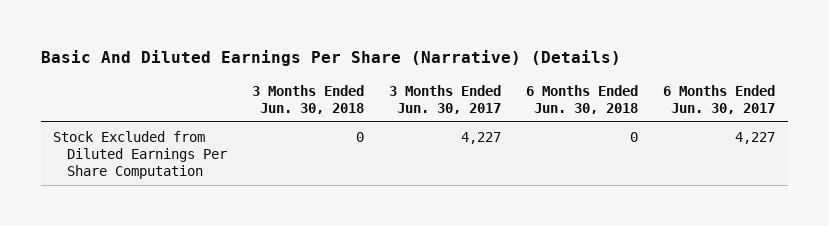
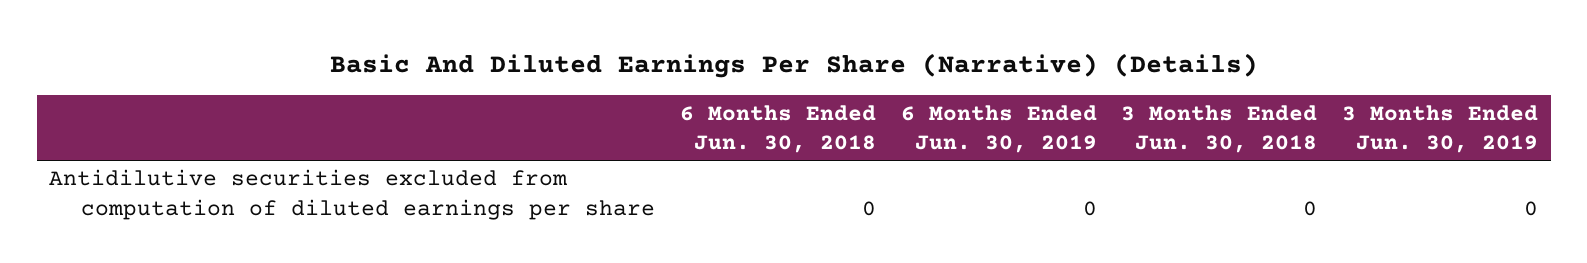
[389,84,502,114] 3 Months Ended Jun. 30, 2017 -> none
[663,84,776,114] 6 Months Ended Jun. 30, 2017 -> none
none -> [900,104,1097,154] 6 Months Ended Jun. 30, 2019
none -> [1342,104,1539,154] 3 Months Ended Jun. 30, 2019
[53,131,228,180] Stock Excluded from Diluted Earnings Per Share Computation -> [49,169,656,220] Antidilutive securities excluded from computation of diluted earnings per share

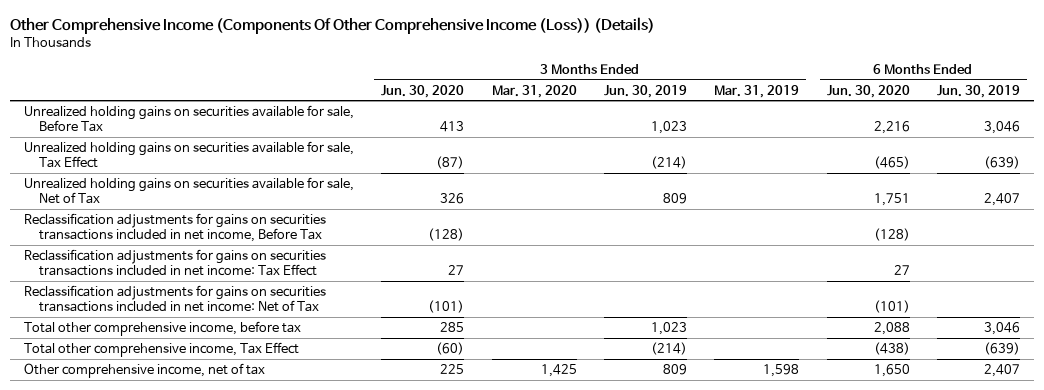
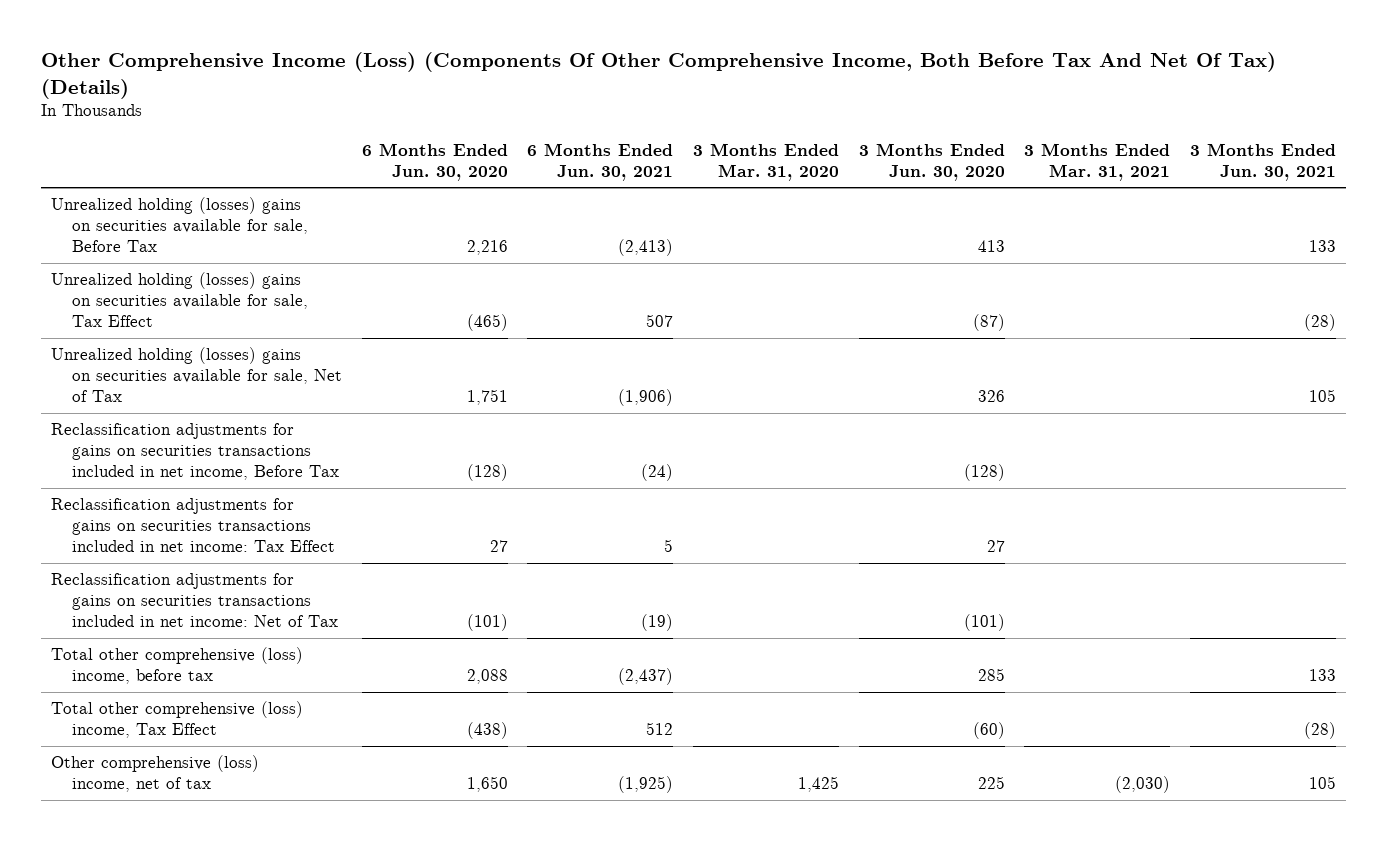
[10,16,656,34] Other Comprehensive Income (Components Of Other Comprehensive Income (Loss)) (Details) -> [40,52,1276,99] Other Comprehensive Income (Loss) (Components Of Other Comprehensive Income, Both Before Tax And Net Of Tax) (Details)
[603,84,687,98] Jun. 30, 2019 -> none
[714,84,800,98] Mar. 31, 2019 -> none
[936,84,1020,98] Jun. 30, 2019 -> none
none -> [527,142,674,181] 6 Months Ended Jun. 30, 2021
none -> [1024,142,1171,181] 3 Months Ended Mar. 31, 2021
none -> [1189,142,1336,181] 3 Months Ended Jun. 30, 2021
[24,104,355,133] Unrealized holding gains on securities available for sale, Before Tax -> [50,197,309,253] Unrealized holding (losses) gains on securities available for sale, Before Tax
[24,140,355,169] Unrealized holding gains on securities available for sale, Tax Effect -> [50,272,309,328] Unrealized holding (losses) gains on securities available for sale, Tax Effect
[24,176,355,205] Unrealized holding gains on securities available for sale, Net of Tax -> [50,347,343,403] Unrealized holding (losses) gains on securities available for sale, Net of Tax
[24,320,302,336] Total other comprehensive income, before tax -> [50,647,303,685] Total other comprehensive (loss) income, before tax
[24,341,300,357] Total other comprehensive income, Tax Effect -> [50,701,303,739] Total other comprehensive (loss) income, Tax Effect
[24,362,266,378] Other comprehensive income, net of tax -> [50,755,259,793] Other comprehensive (loss) income, net of tax

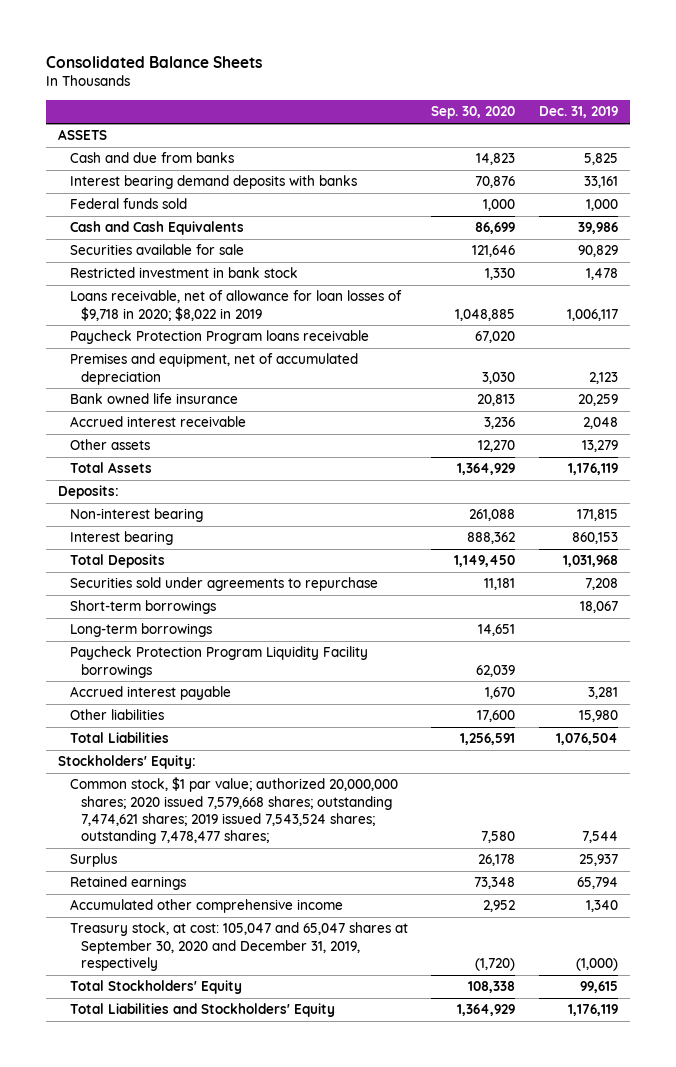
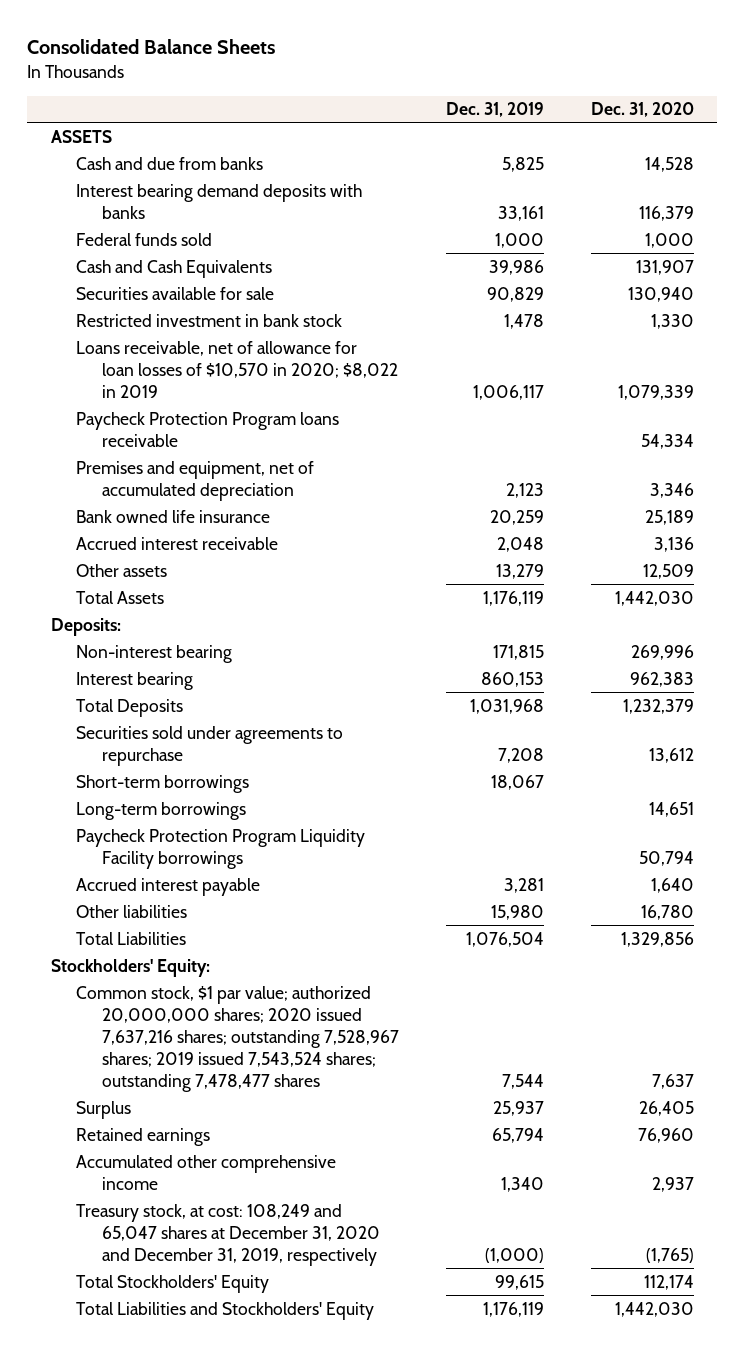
[431,106,516,120] Sep. 30, 2020 -> none
none -> [590,102,694,118] Dec. 31, 2020
[69,290,402,321] Loans receivable, net of allowance for loan losses of $9,718 in 2020; $8,022 in 2019 -> [76,340,398,398] Loans receivable, net of allowance for loan losses of $10,570 in 2020; $8,022 in 2019
[69,777,398,845] Common stock, $1 par value; authorized 20,000,000 shares; 2020 issued 7,579,668 shares; outstanding 7,474,621 shares; 2019 issued 7,543,524 shares; outstanding 7,478,477 shares; -> [76,985,399,1092] Common stock, $1 par value; authorized 20,000,000 shares; 2020 issued 7,637,216 shares; outstanding 7,528,967 shares; 2019 issued 7,543,524 shares; outstanding 7,478,477 shares
[69,922,408,971] Treasury stock, at cost: 105,047 and 65,047 shares at September 30, 2020 and December 31, 2019, respectively -> [76,1203,380,1266] Treasury stock, at cost: 108,249 and 65,047 shares at December 31, 2020 and December 31, 2019, respectively

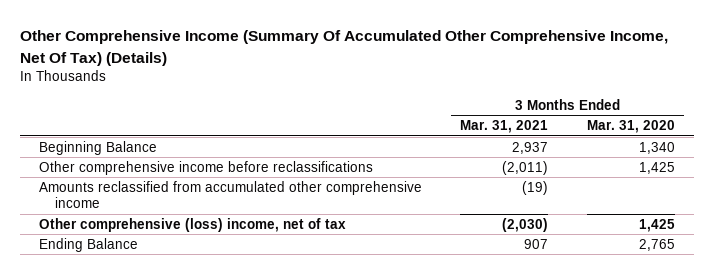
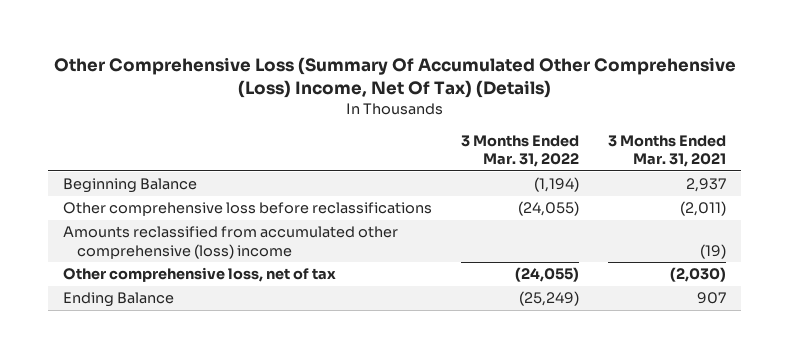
[20,30,669,66] Other Comprehensive Income (Summary Of Accumulated Other Comprehensive Income, Net Of Tax) (Details) -> [53,57,736,98] Other Comprehensive Loss (Summary Of Accumulated Other Comprehensive (Loss) Income, Net Of Tax) (Details)
[586,120,675,134] Mar. 31, 2020 -> none
none -> [461,134,580,167] 3 Months Ended Mar. 31, 2022
[39,160,374,175] Other comprehensive income before reclassifications -> [62,202,432,217] Other comprehensive loss before reclassifications
[39,180,423,209] Amounts reclassified from accumulated other comprehensive income -> [62,226,398,259] Amounts reclassified from accumulated other comprehensive (loss) income
[39,217,347,232] Other comprehensive (loss) income, net of tax -> [62,267,336,283] Other comprehensive loss, net of tax

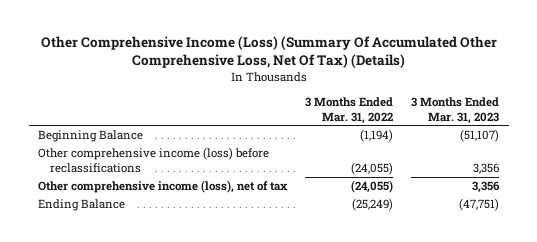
[53,57,736,98] Other Comprehensive Loss (Summary Of Accumulated Other Comprehensive (Loss) Income, Net Of Tax) (Details) -> [40,35,497,68] Other Comprehensive Income (Loss) (Summary Of Accumulated Other Comprehensive Loss, Net Of Tax) (Details)
[608,134,727,167] 3 Months Ended Mar. 31, 2021 -> none
none -> [411,96,500,124] 3 Months Ended Mar. 31, 2023
[62,226,398,259] Amounts reclassified from accumulated other comprehensive (loss) income -> none
[62,202,432,217] Other comprehensive loss before reclassifications -> [37,147,269,174] Other comprehensive income (loss) before reclassifications
[62,267,336,283] Other comprehensive loss, net of tax -> [37,180,288,194] Other comprehensive income (loss), net of tax

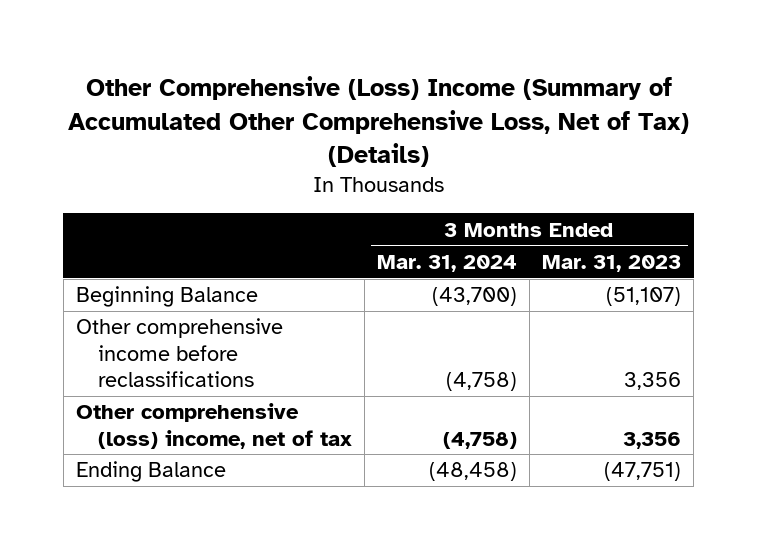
[40,35,497,68] Other Comprehensive Income (Loss) (Summary Of Accumulated Other Comprehensive Loss, Net Of Tax) (Details) -> [67,76,689,167] Other Comprehensive (Loss) Income (Summary of Accumulated Other Comprehensive Loss, Net of Tax) (Details)
[305,96,394,124] 3 Months Ended Mar. 31, 2022 -> none
none -> [377,254,518,272] Mar. 31, 2024
[37,147,269,174] Other comprehensive income (loss) before reclassifications -> [75,318,283,387] Other comprehensive income before reclassifications
[37,180,288,194] Other comprehensive income (loss), net of tax -> [75,403,353,449] Other comprehensive (loss) income, net of tax

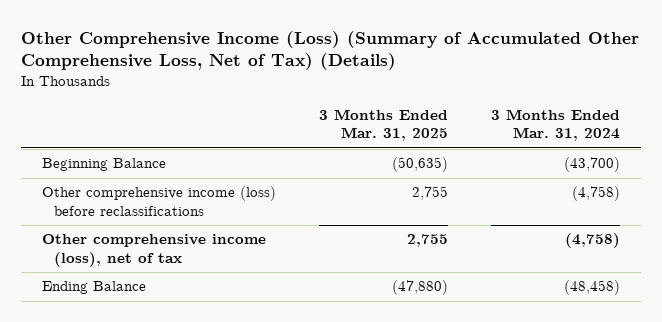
[67,76,689,167] Other Comprehensive (Loss) Income (Summary of Accumulated Other Comprehensive Loss, Net of Tax) (Details) -> [20,30,639,71] Other Comprehensive Income (Loss) (Summary of Accumulated Other Comprehensive Loss, Net of Tax) (Details)
[542,254,682,272] Mar. 31, 2023 -> none
none -> [319,109,449,142] 3 Months Ended Mar. 31, 2025
[75,318,283,387] Other comprehensive income before reclassifications -> [42,186,277,216] Other comprehensive income (loss) before reclassifications
[75,403,353,449] Other comprehensive (loss) income, net of tax -> [42,234,267,267] Other comprehensive income (loss), net of tax

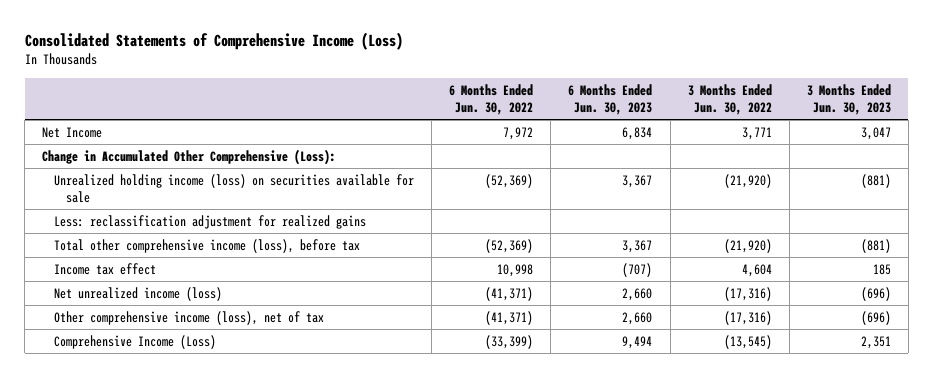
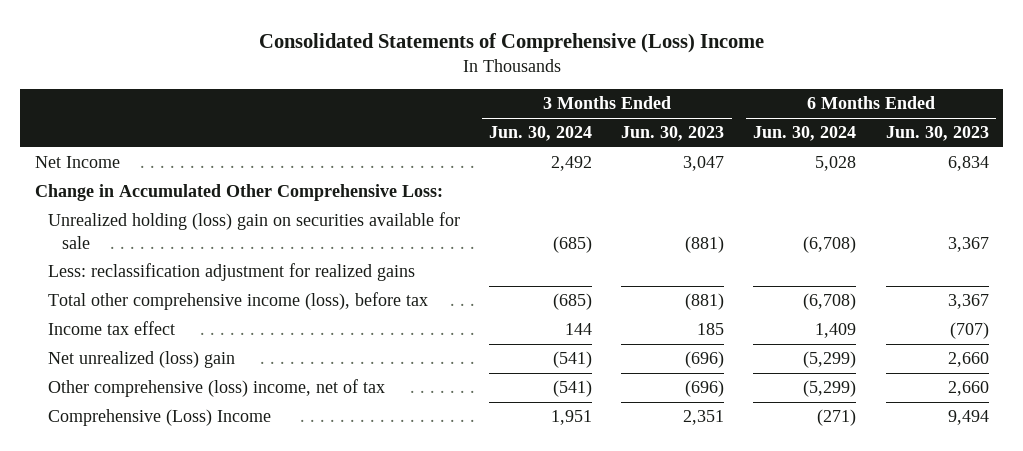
[24,31,403,50] Consolidated Statements of Comprehensive Income (Loss) -> [258,32,764,53] Consolidated Statements of Comprehensive (Loss) Income
[449,83,534,116] 6 Months Ended Jun. 30, 2022 -> none
[687,83,772,116] 3 Months Ended Jun. 30, 2022 -> none
none -> [489,126,593,142] Jun. 30, 2024
none -> [753,126,857,142] Jun. 30, 2024
[42,148,337,165] Change in Accumulated Other Comprehensive (Loss): -> [34,184,443,202] Change in Accumulated Other Comprehensive Loss:
[54,173,415,203] Unrealized holding income (loss) on securities available for sale -> [48,212,461,249] Unrealized holding (loss) gain on securities available for sale
[54,286,223,301] Net unrealized income (loss) -> [48,351,236,369] Net unrealized (loss) gain
[54,310,325,325] Other comprehensive income (loss), net of tax -> [48,379,386,398] Other comprehensive (loss) income, net of tax
[54,334,217,349] Comprehensive Income (Loss) -> [48,409,272,427] Comprehensive (Loss) Income

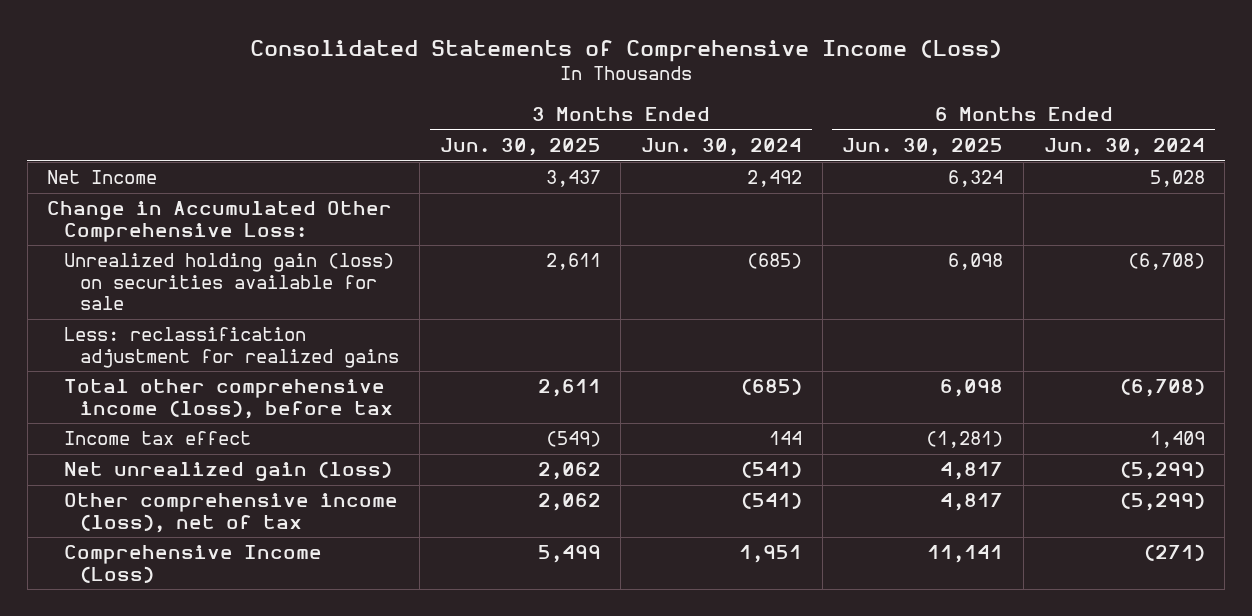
[258,32,764,53] Consolidated Statements of Comprehensive (Loss) Income -> [250,39,1003,62] Consolidated Statements of Comprehensive Income (Loss)
[621,126,725,142] Jun. 30, 2023 -> none
[885,126,989,142] Jun. 30, 2023 -> none
none -> [439,138,601,157] Jun. 30, 2025
none -> [842,138,1004,157] Jun. 30, 2025
[48,212,461,249] Unrealized holding (loss) gain on securities available for sale -> [63,253,394,311] Unrealized holding gain (loss) on securities available for sale
[48,351,236,369] Net unrealized (loss) gain -> [63,461,392,482] Net unrealized gain (loss)
[48,379,386,398] Other comprehensive (loss) income, net of tax -> [63,493,398,533] Other comprehensive income (loss), net of tax
[48,409,272,427] Comprehensive (Loss) Income -> [63,545,322,583] Comprehensive Income (Loss)

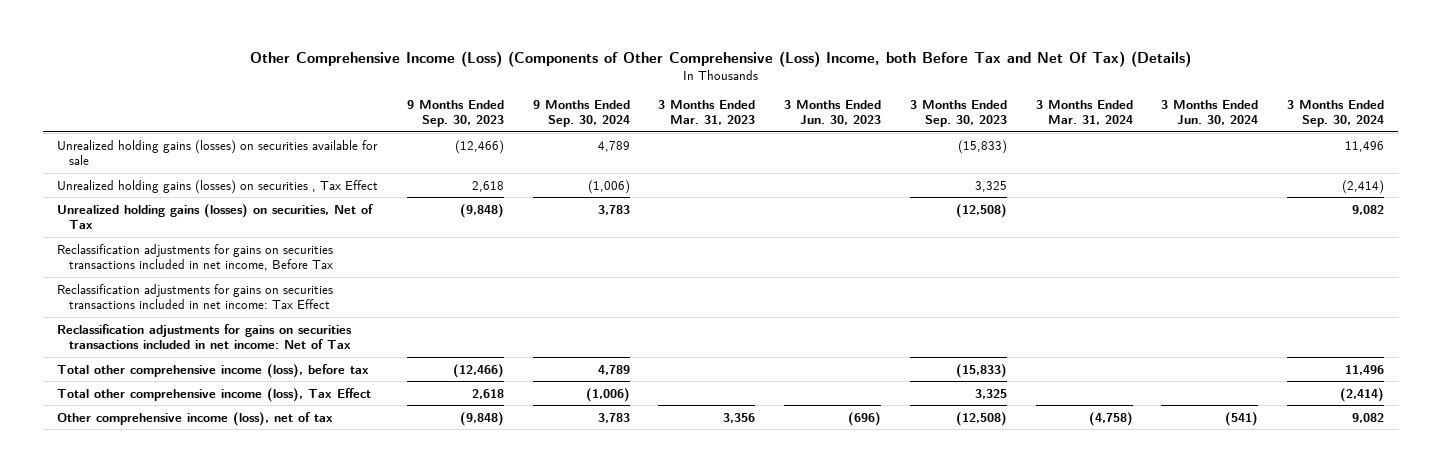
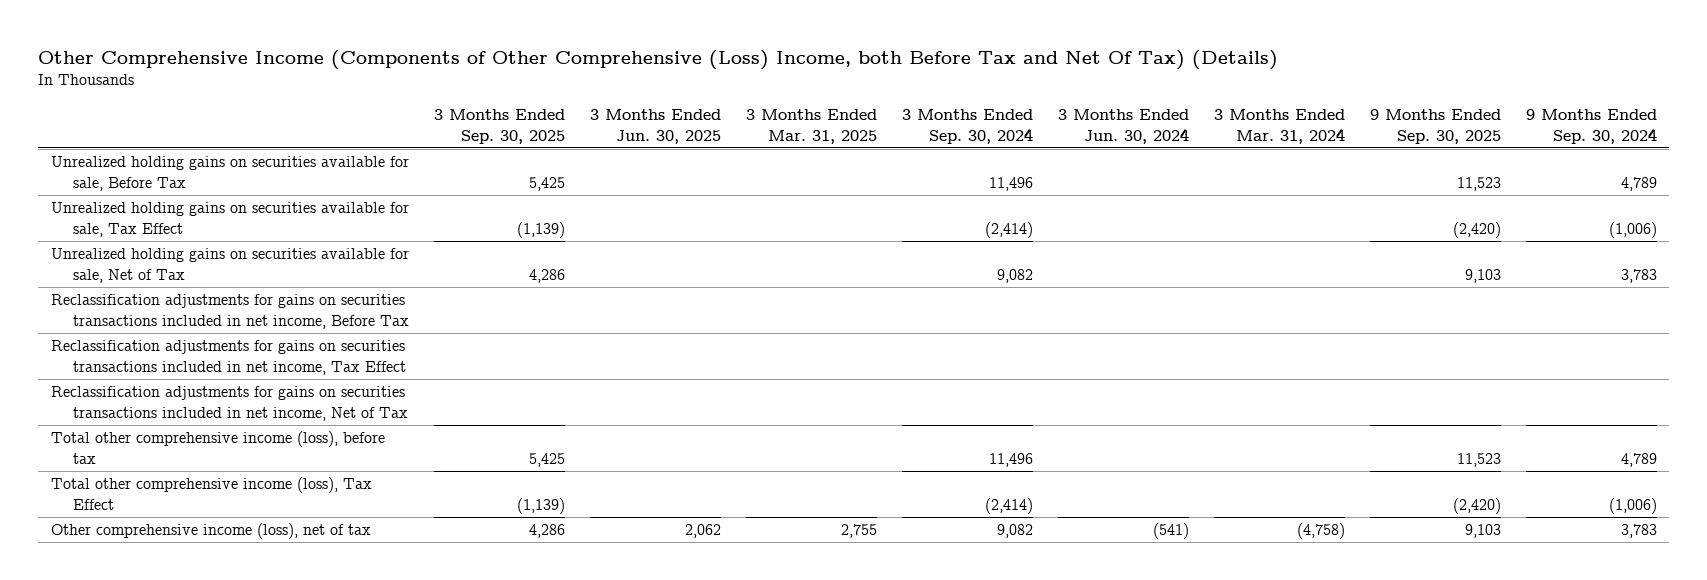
[249,50,1191,67] Other Comprehensive Income (Loss) (Components of Other Comprehensive (Loss) Income, both Before Tax and Net Of Tax) (Details) -> [38,49,1279,70] Other Comprehensive Income (Components of Other Comprehensive (Loss) Income, both Before Tax and Net Of Tax) (Details)
[407,99,505,128] 9 Months Ended Sep. 30, 2023 -> none
[658,99,756,126] 3 Months Ended Mar. 31, 2023 -> none
[784,99,882,126] 3 Months Ended Jun. 30, 2023 -> none
[909,99,1007,128] 3 Months Ended Sep. 30, 2023 -> none
none -> [433,108,565,144] 3 Months Ended Sep. 30, 2025
none -> [589,108,721,144] 3 Months Ended Jun. 30, 2025
none -> [745,108,877,144] 3 Months Ended Mar. 31, 2025
none -> [1369,108,1501,144] 9 Months Ended Sep. 30, 2025
[57,139,379,166] Unrealized holding gains (losses) on securities available for sale -> [50,156,409,192] Unrealized holding gains on securities available for sale, Before Tax
[57,179,379,194] Unrealized holding gains (losses) on securities , Tax Effect -> [50,202,409,238] Unrealized holding gains on securities available for sale, Tax Effect
[57,203,374,230] Unrealized holding gains (losses) on securities, Net of Tax -> [50,248,409,284] Unrealized holding gains on securities available for sale, Net of Tax
[57,283,334,310] Reclassification adjustments for gains on securities transactions included in net income: Tax Effect -> [50,340,406,376] Reclassification adjustments for gains on securities transactions included in net income, Tax Effect
[57,323,353,350] Reclassification adjustments for gains on securities transactions included in net income: Net of Tax -> [50,386,408,422] Reclassification adjustments for gains on securities transactions included in net income, Net of Tax

